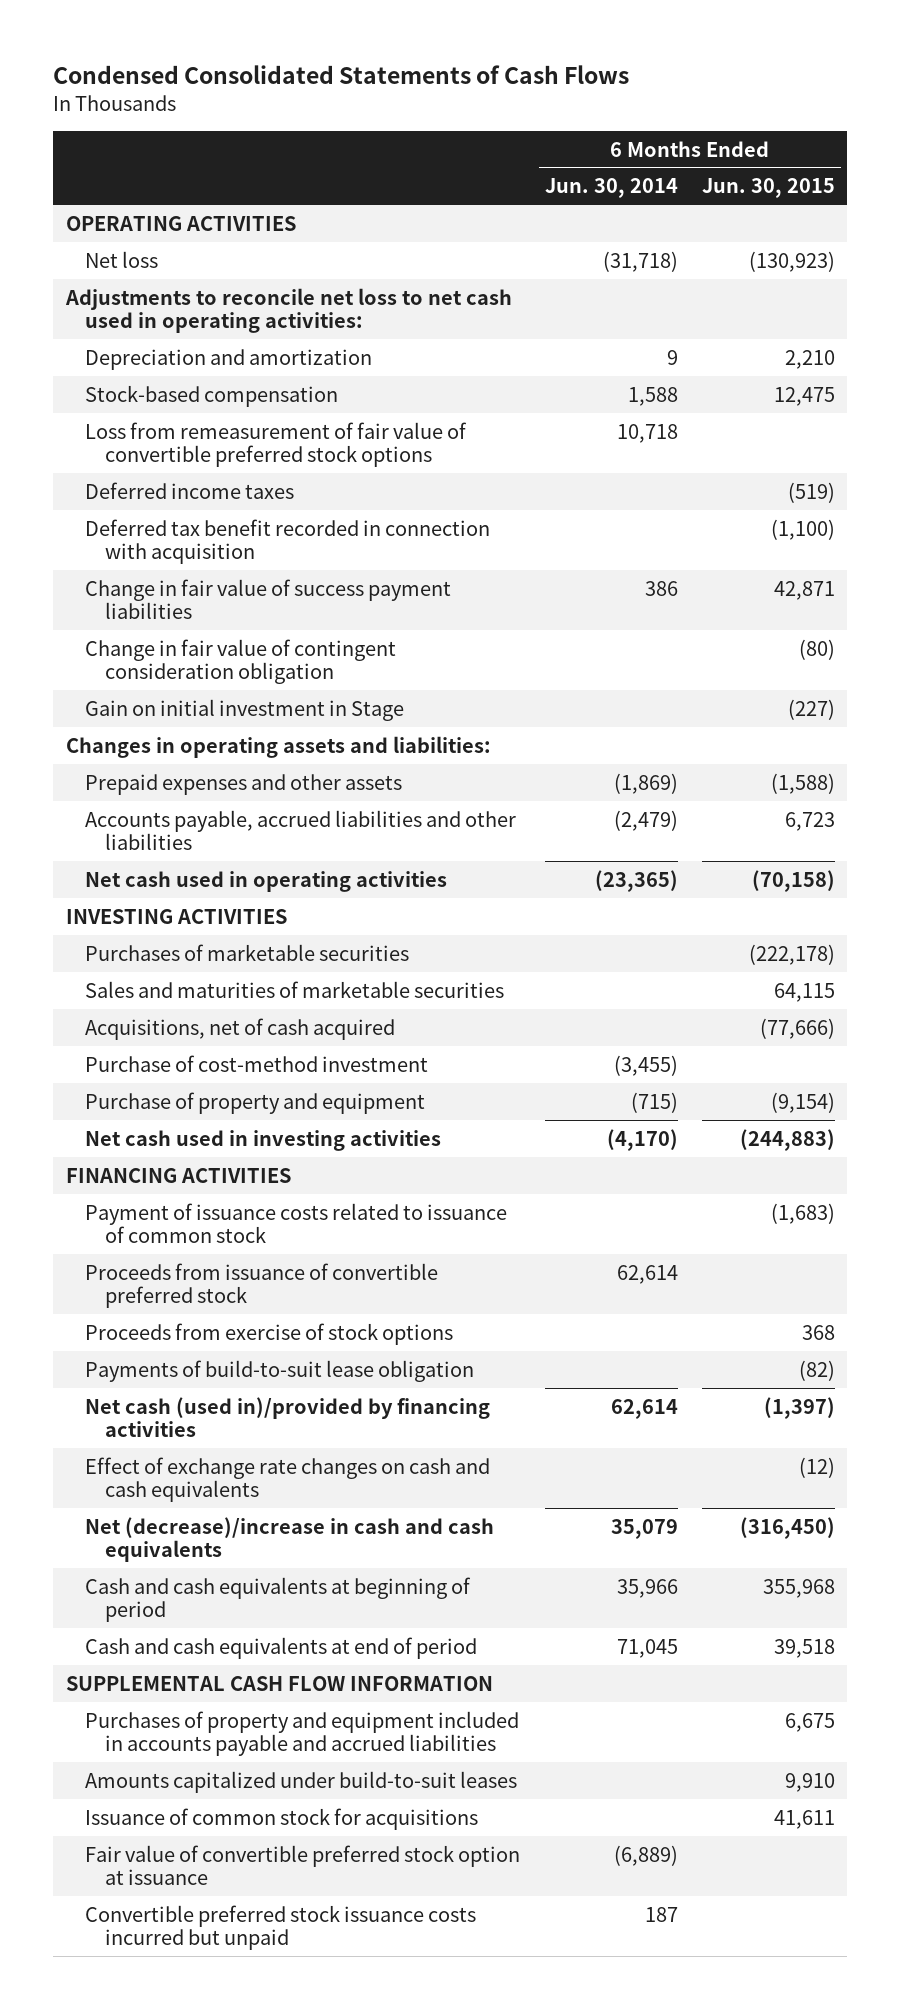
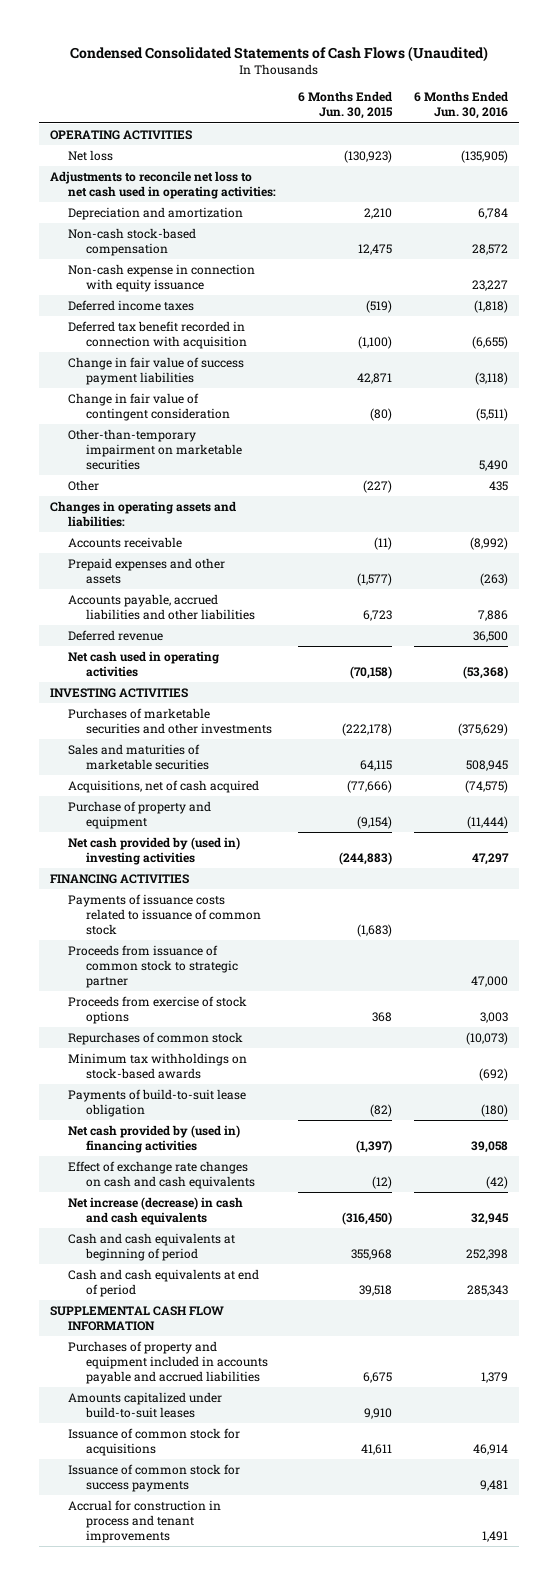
[53,65,630,85] Condensed Consolidated Statements of Cash Flows -> [70,46,489,63] Condensed Consolidated Statements of Cash Flows (Unaudited)
[544,178,678,199] Jun. 30, 2014 -> none
none -> [414,91,509,120] 6 Months Ended Jun. 30, 2016
[85,421,468,467] Loss from remeasurement of fair value of convertible preferred stock options -> none
[85,384,339,407] Stock-based compensation -> [68,228,197,256] Non-cash stock-based compensation
none -> [68,264,256,292] Non-cash expense in connection with equity issuance
[85,638,397,684] Change in fair value of contingent consideration obligation -> [68,393,231,421] Change in fair value of contingent consideration
none -> [68,429,243,470] Other-than-temporary impairment on marketable securities
[85,698,405,721] Gain on initial investment in Stage -> [68,480,100,492] Other
none -> [68,537,183,549] Accounts receivable
[771,772,836,794] (1,588) -> [357,572,393,586] (1,577)
none -> [68,630,164,642] Deferred revenue
[85,943,410,961] Purchases of marketable securities -> [68,708,273,734] Purchases of marketable securities and other investments
[85,1054,429,1072] Purchase of cost-method investment -> none
[85,1129,442,1151] Net cash used in investing activities -> [68,837,241,865] Net cash provided by (used in) investing activities
[85,1262,439,1308] Proceeds from issuance of convertible preferred stock -> none
[85,1202,508,1243] Payment of issuance costs related to issuance of common stock -> [68,894,262,935] Payments of issuance costs related to issuance of common stock
none -> [68,945,239,988] Proceeds from issuance of common stock to strategic partner
none -> [68,1032,244,1046] Repurchases of common stock
none -> [68,1053,248,1079] Minimum tax withholdings on stock-based awards
[85,1396,491,1437] Net cash (used in)/provided by financing activities -> [68,1125,241,1153] Net cash provided by (used in) financing activities
[85,1516,495,1562] Net (decrease)/increase in cash and cash equivalents -> [68,1197,244,1225] Net increase (decrease) in cash and cash equivalents
[85,1844,521,1885] Fair value of convertible preferred stock option at issuance -> none
[85,1904,477,1950] Convertible preferred stock issuance costs incurred but unpaid -> none
none -> [68,1464,241,1492] Issuance of common stock for success payments
none -> [68,1500,222,1543] Accrual for construction in process and tenant improvements

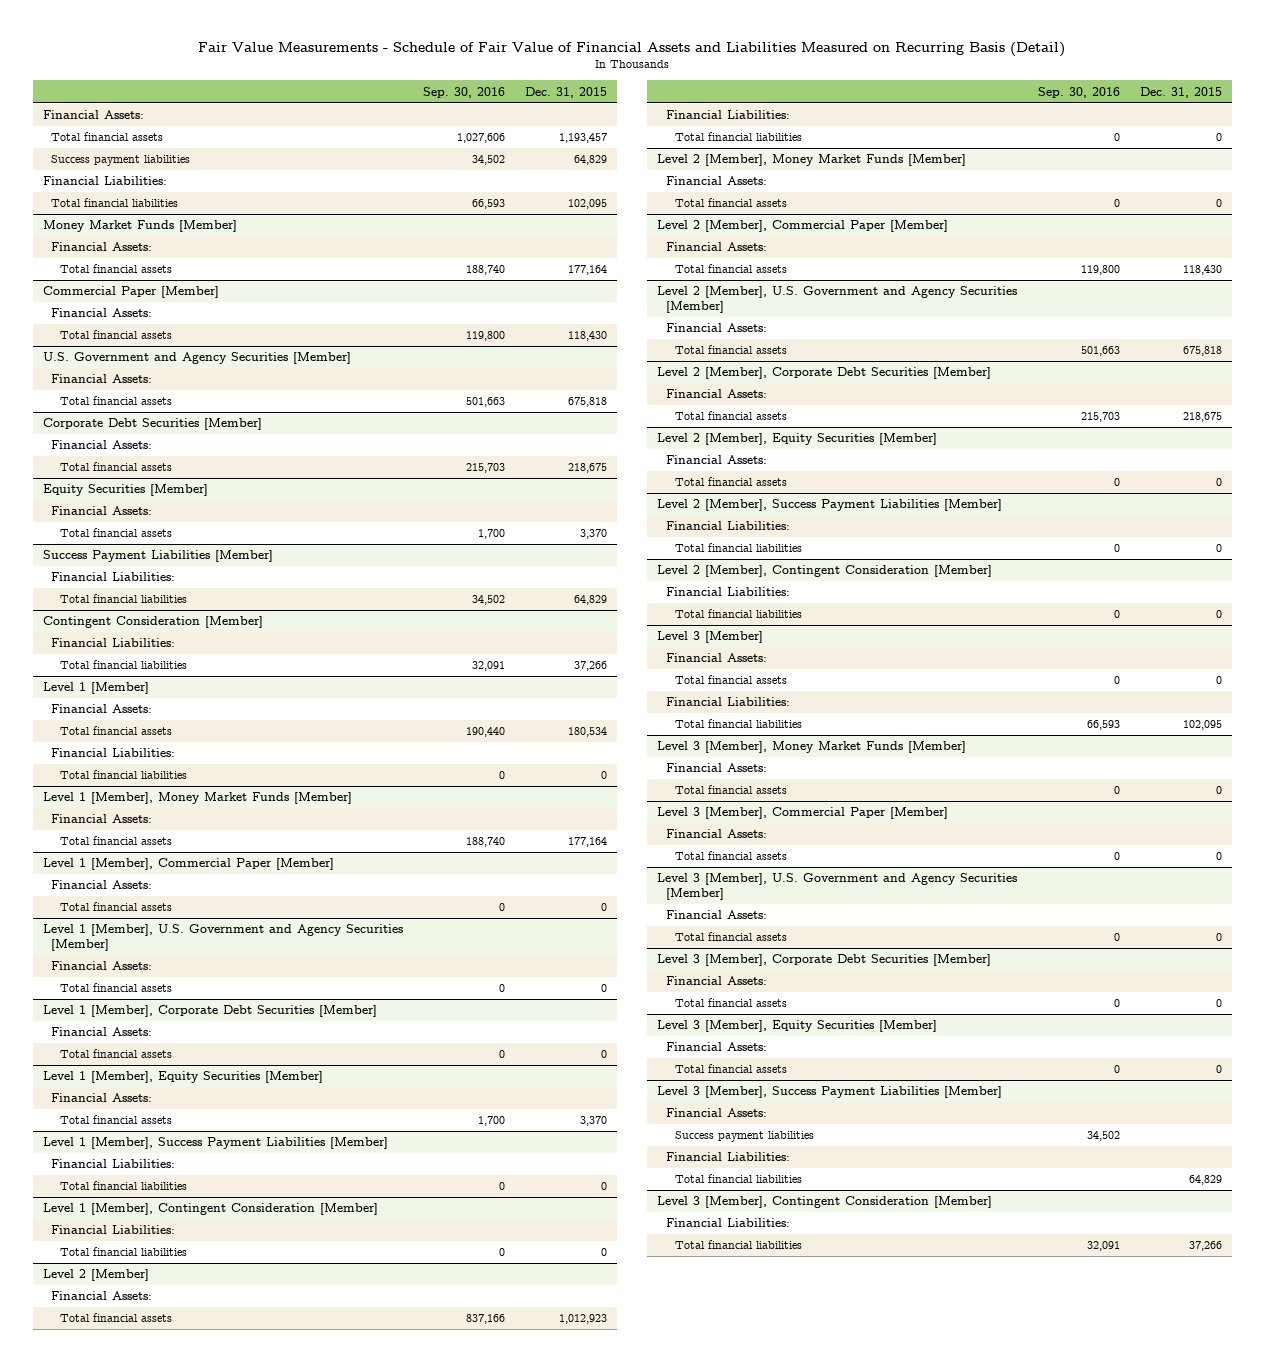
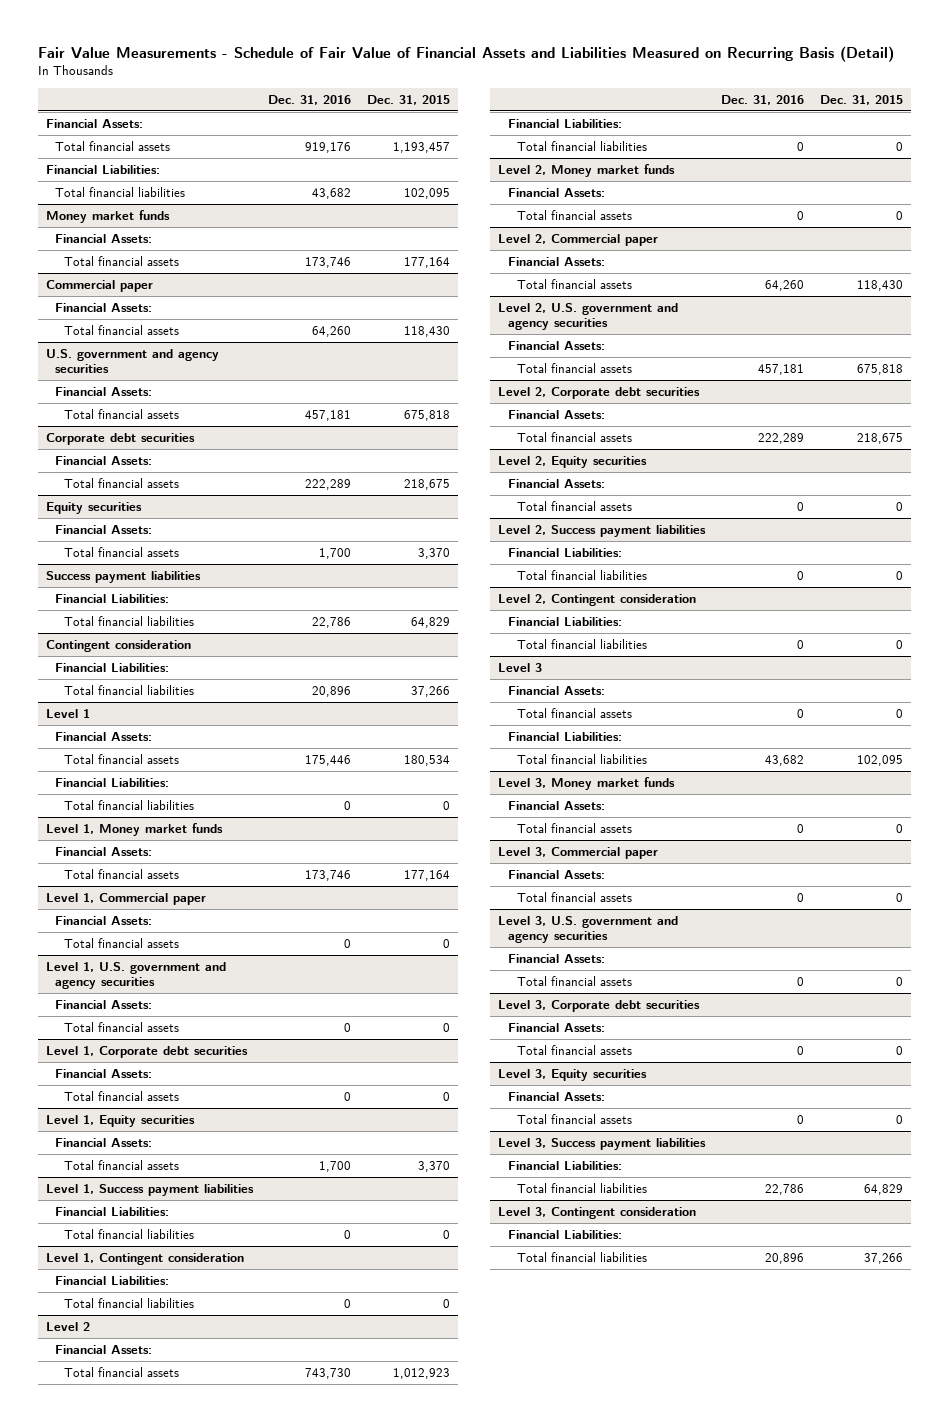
[422,86,505,98] Sep. 30, 2016 -> none
none -> [268,94,352,105] Dec. 31, 2016
[51,155,191,167] Success payment liabilities -> none
[42,220,237,233] Money Market Funds [Member] -> [45,209,170,223] Money market funds
[42,286,219,299] Commercial Paper [Member] -> [45,279,153,292] Commercial paper
[42,352,351,365] U.S. Government and Agency Securities [Member] -> [45,348,219,374] U.S. government and agency securities
[42,418,262,431] Corporate Debt Securities [Member] -> [45,432,195,445] Corporate debt securities
[42,484,208,497] Equity Securities [Member] -> [45,501,142,514] Equity securities
[42,550,273,563] Success Payment Liabilities [Member] -> [45,570,201,583] Success payment liabilities
[42,616,263,629] Contingent Consideration [Member] -> [45,639,191,652] Contingent consideration
[42,682,149,695] Level 1 [Member] -> [45,708,90,718] Level 1
[42,792,352,805] Level 1 [Member], Money Market Funds [Member] -> [45,822,223,836] Level 1, Money market funds
[42,858,334,871] Level 1 [Member], Commercial Paper [Member] -> [45,892,206,905] Level 1, Commercial paper
[42,924,403,952] Level 1 [Member], U.S. Government and Agency Securities [Member] -> [45,961,226,990] Level 1, U.S. government and agency securities
[42,1005,377,1018] Level 1 [Member], Corporate Debt Securities [Member] -> [45,1045,248,1058] Level 1, Corporate debt securities
[42,1071,323,1084] Level 1 [Member], Equity Securities [Member] -> [45,1114,195,1127] Level 1, Equity securities
[42,1137,388,1150] Level 1 [Member], Success Payment Liabilities [Member] -> [45,1183,254,1196] Level 1, Success payment liabilities
[42,1203,378,1216] Level 1 [Member], Contingent Consideration [Member] -> [45,1252,244,1265] Level 1, Contingent consideration
[42,1269,149,1282] Level 2 [Member] -> [45,1321,90,1331] Level 2
[657,154,967,167] Level 2 [Member], Money Market Funds [Member] -> [498,163,676,177] Level 2, Money market funds
[657,220,949,233] Level 2 [Member], Commercial Paper [Member] -> [498,233,659,246] Level 2, Commercial paper
[657,286,1018,314] Level 2 [Member], U.S. Government and Agency Securities [Member] -> [498,302,679,331] Level 2, U.S. government and agency securities
[657,367,992,380] Level 2 [Member], Corporate Debt Securities [Member] -> [498,386,701,399] Level 2, Corporate debt securities
[657,433,938,446] Level 2 [Member], Equity Securities [Member] -> [498,455,648,468] Level 2, Equity securities
[657,499,1003,512] Level 2 [Member], Success Payment Liabilities [Member] -> [498,524,707,537] Level 2, Success payment liabilities
[657,565,993,578] Level 2 [Member], Contingent Consideration [Member] -> [498,593,697,606] Level 2, Contingent consideration
[657,631,764,644] Level 3 [Member] -> [498,662,543,672] Level 3
[657,741,967,754] Level 3 [Member], Money Market Funds [Member] -> [498,776,676,790] Level 3, Money market funds
[657,807,949,820] Level 3 [Member], Commercial Paper [Member] -> [498,846,659,859] Level 3, Commercial paper
[657,873,1018,901] Level 3 [Member], U.S. Government and Agency Securities [Member] -> [498,915,679,944] Level 3, U.S. government and agency securities
[657,954,992,967] Level 3 [Member], Corporate Debt Securities [Member] -> [498,999,701,1012] Level 3, Corporate debt securities
[657,1020,938,1033] Level 3 [Member], Equity Securities [Member] -> [498,1068,648,1081] Level 3, Equity securities
[666,1108,768,1118] Financial Assets: -> none
[674,1131,814,1143] Success payment liabilities -> none
[657,1086,1003,1099] Level 3 [Member], Success Payment Liabilities [Member] -> [498,1137,707,1150] Level 3, Success payment liabilities
[657,1196,993,1209] Level 3 [Member], Contingent Consideration [Member] -> [498,1206,697,1219] Level 3, Contingent consideration

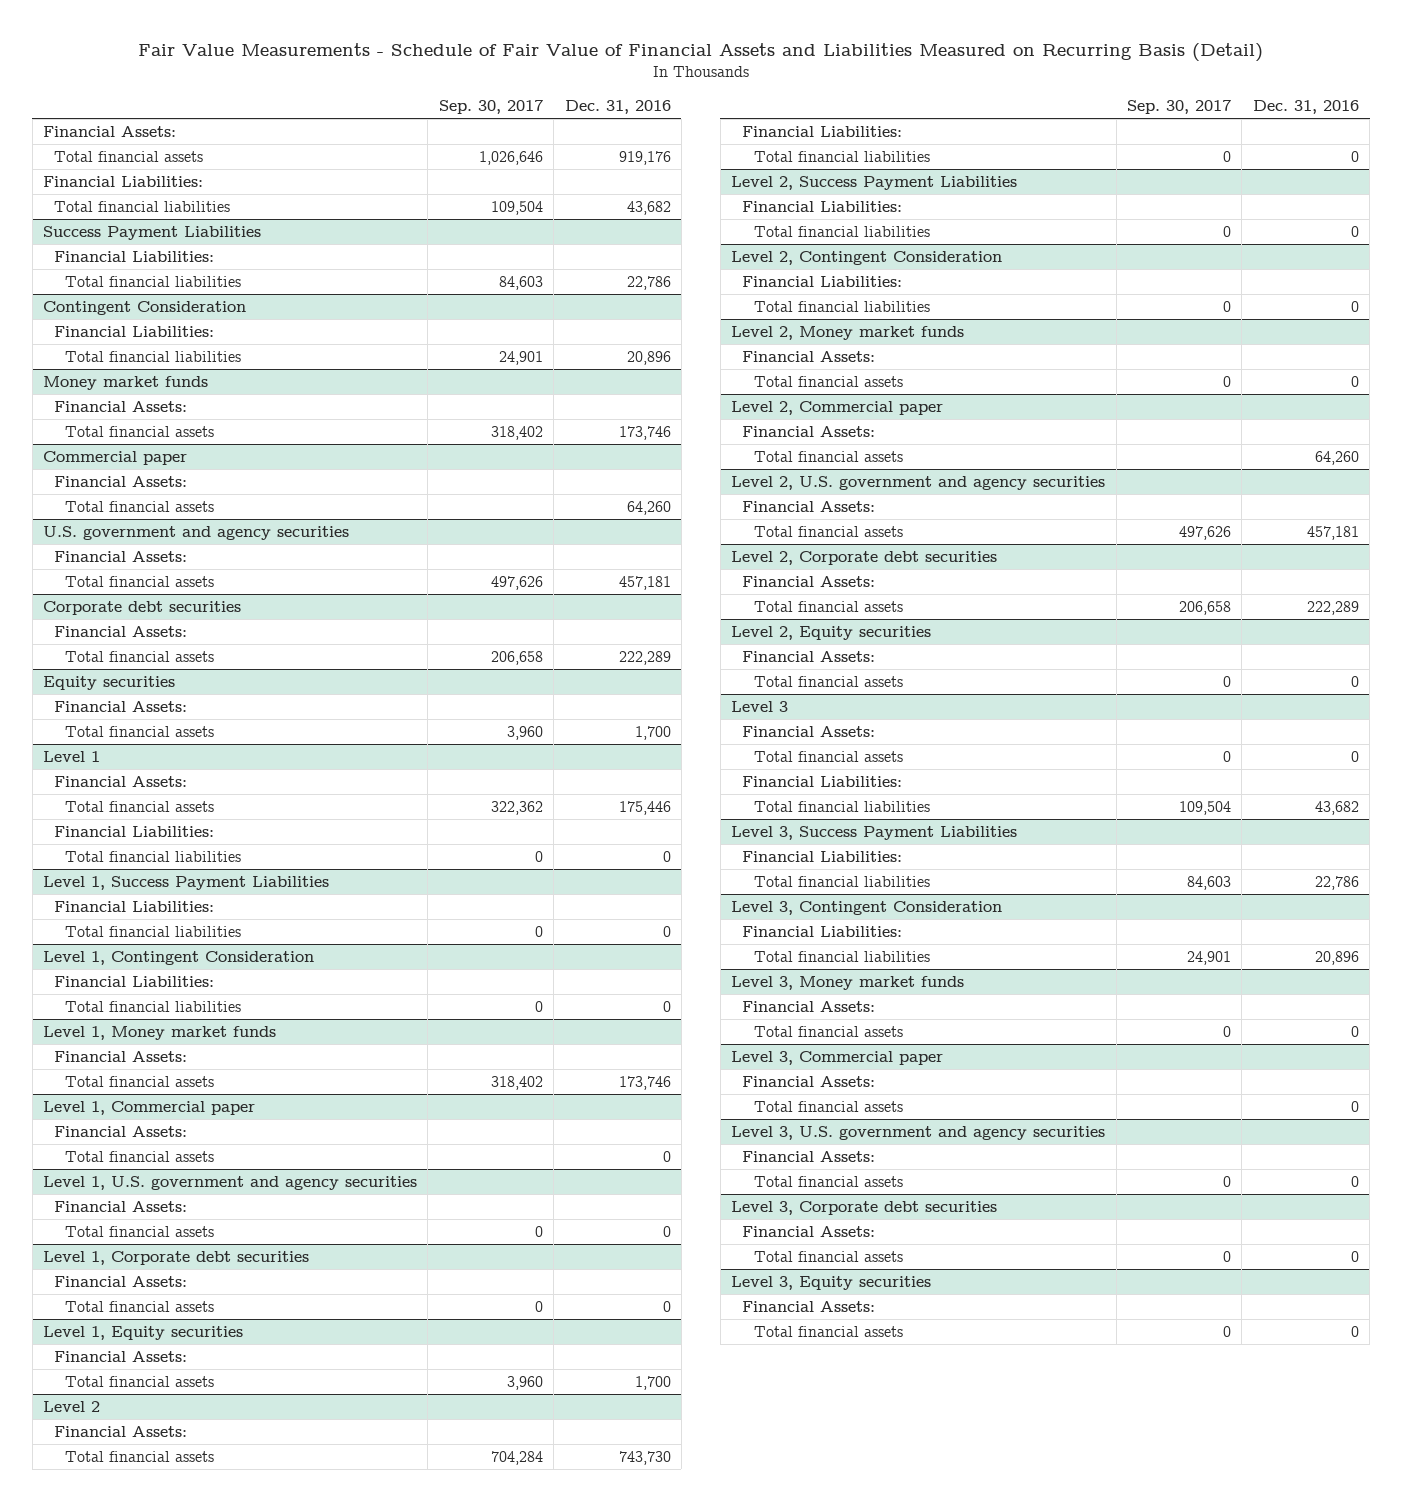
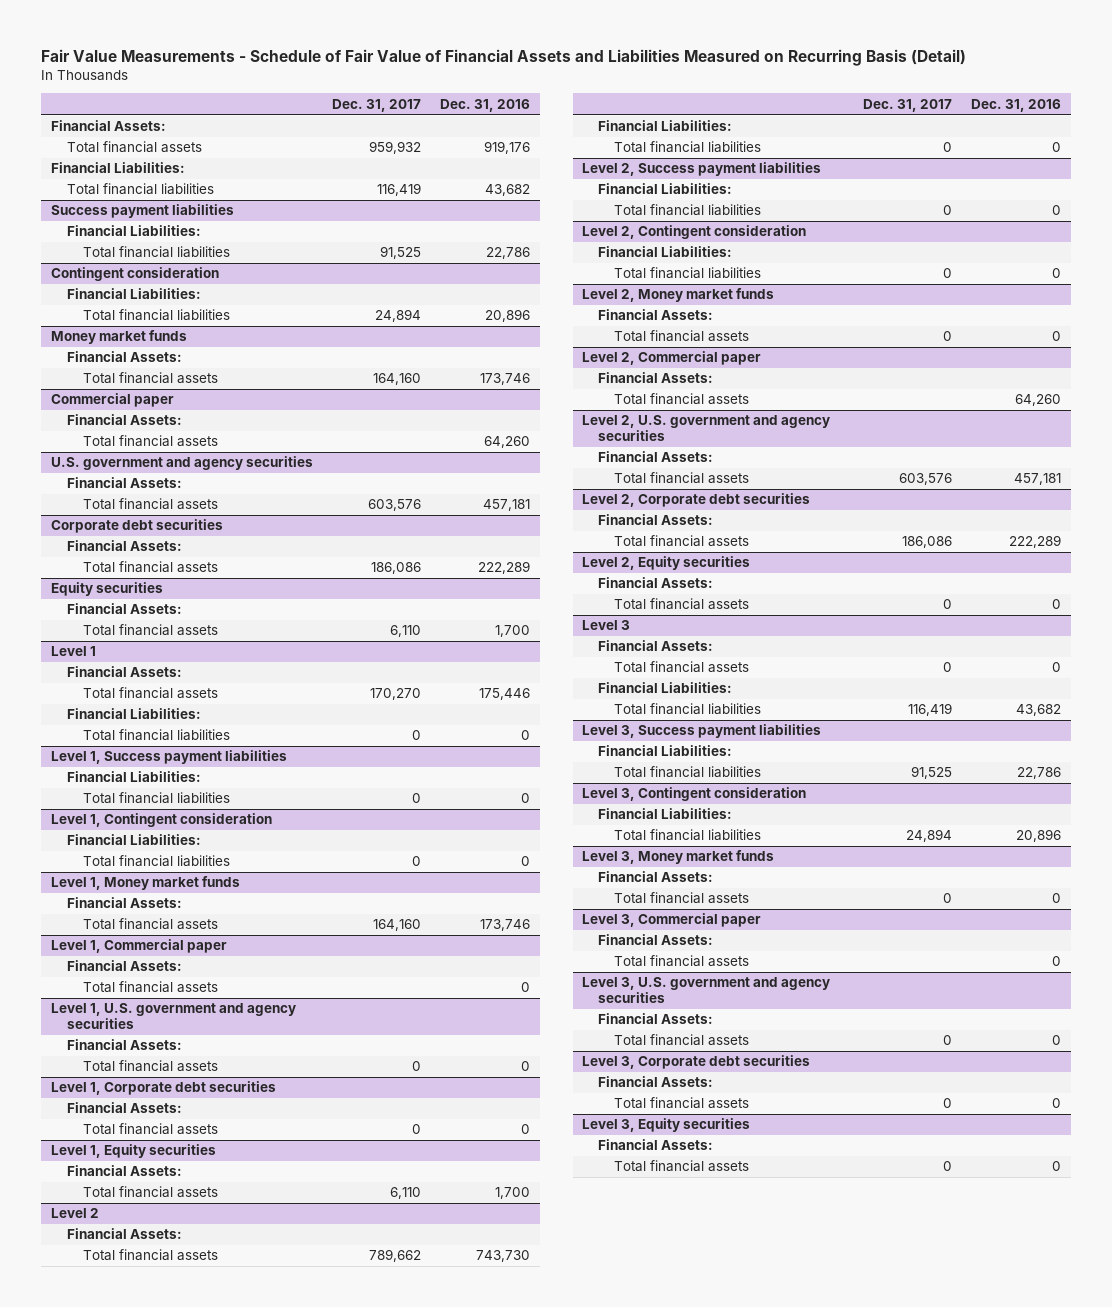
[438,99,543,114] Sep. 30, 2017 -> none
none -> [331,98,421,112] Dec. 31, 2017
[43,225,262,240] Success Payment Liabilities -> [50,204,234,219] Success payment liabilities
[43,300,247,315] Contingent Consideration -> [50,267,219,282] Contingent consideration
[43,875,330,890] Level 1, Success Payment Liabilities -> [50,750,287,765] Level 1, Success payment liabilities
[43,950,315,965] Level 1, Contingent Consideration -> [50,813,272,828] Level 1, Contingent consideration
[731,175,1018,190] Level 2, Success Payment Liabilities -> [582,162,822,177] Level 2, Success payment liabilities
[731,250,1003,265] Level 2, Contingent Consideration -> [582,225,807,240] Level 2, Contingent consideration
[731,825,1018,840] Level 3, Success Payment Liabilities -> [582,724,822,739] Level 3, Success payment liabilities
[731,900,1003,915] Level 3, Contingent Consideration -> [582,787,807,802] Level 3, Contingent consideration

